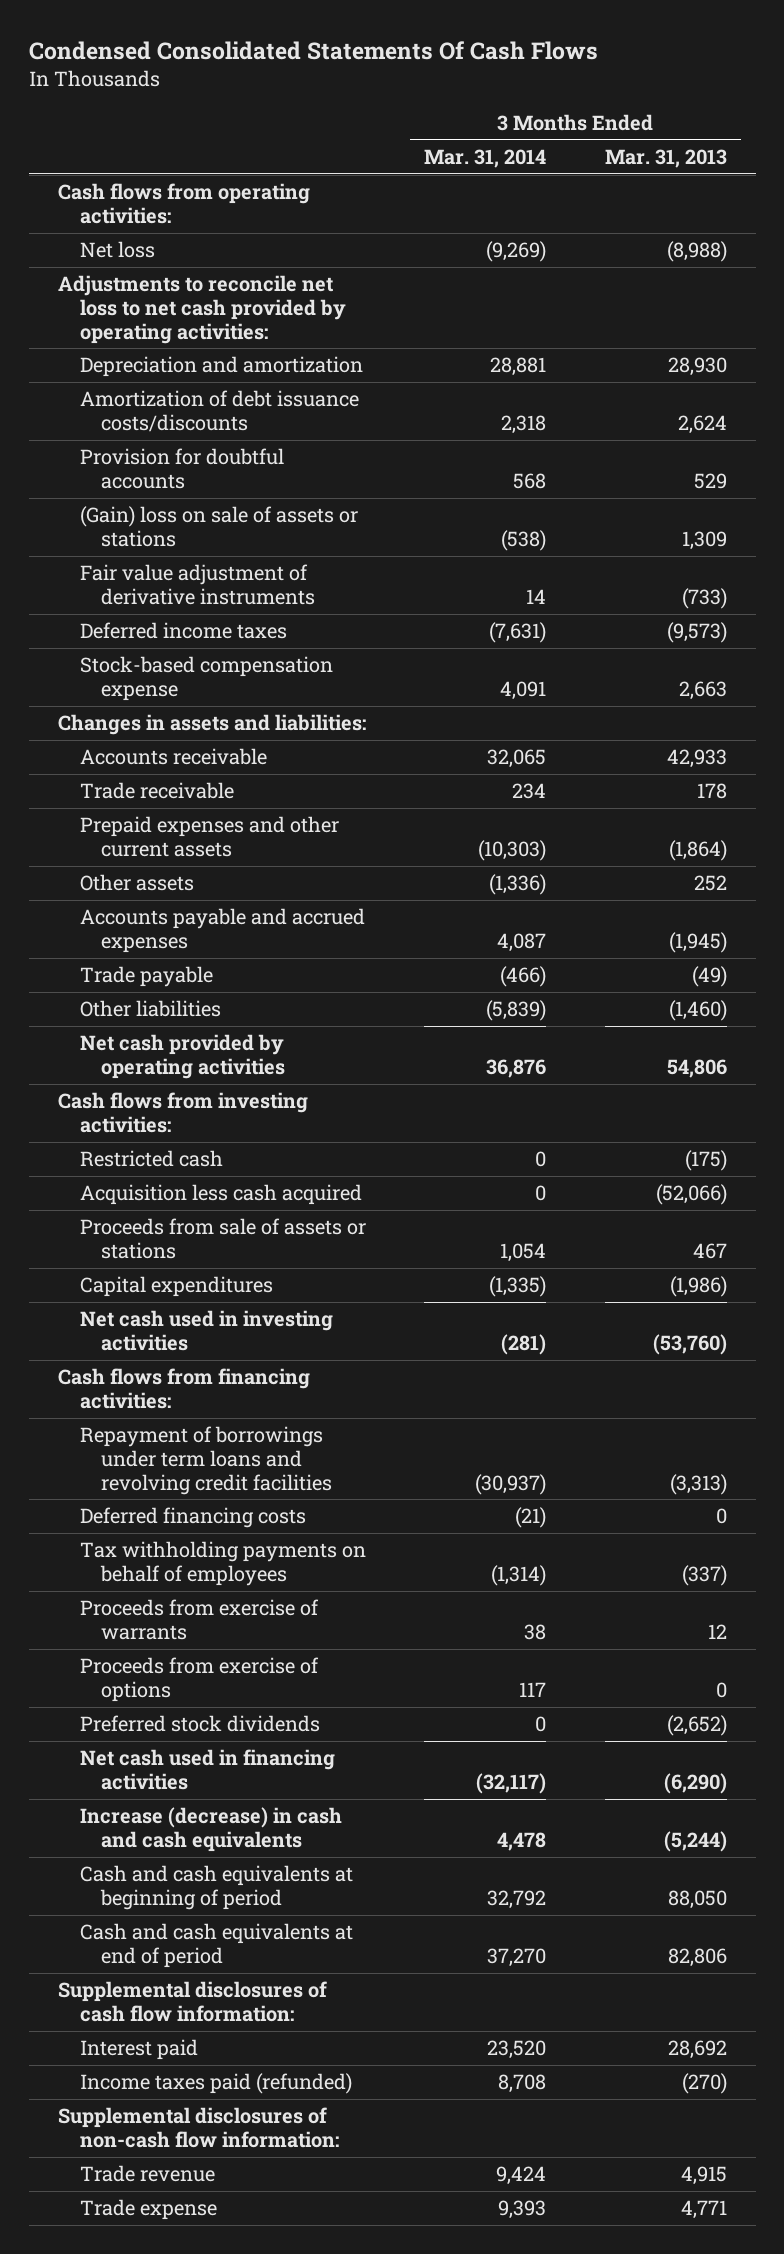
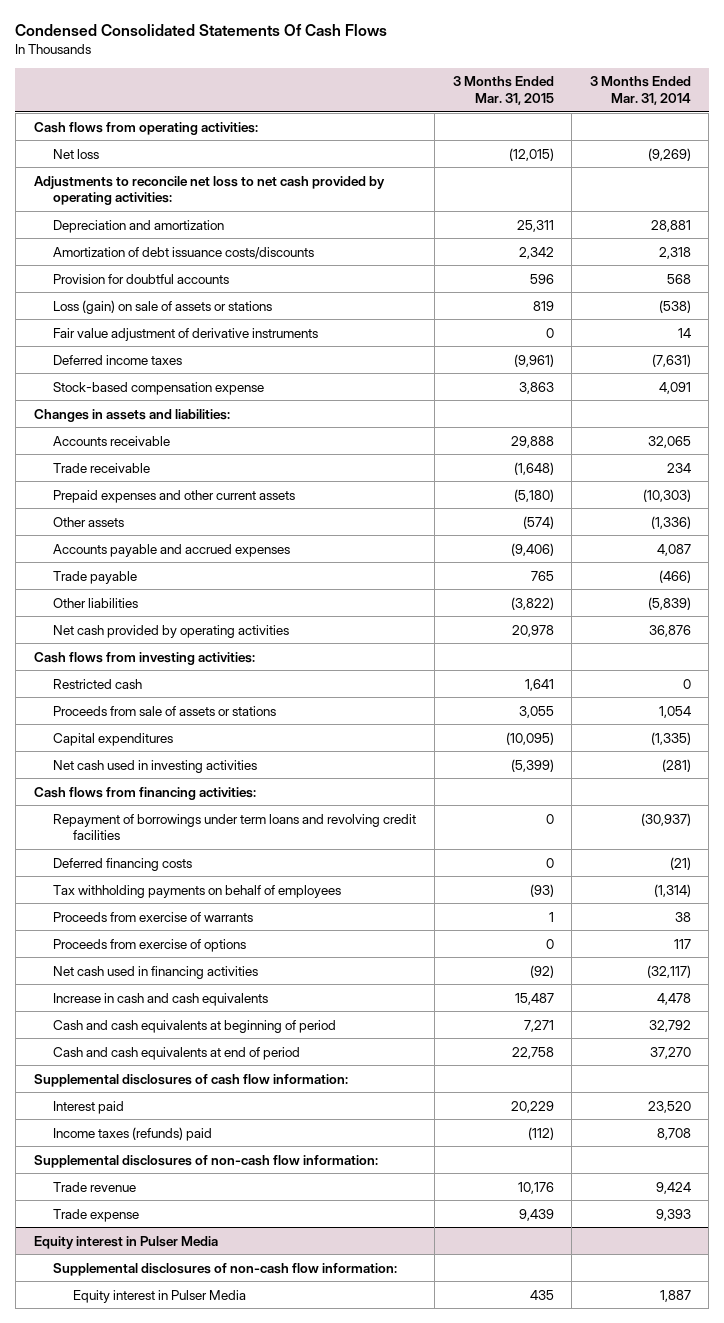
[604,149,727,169] Mar. 31, 2013 -> none
none -> [452,76,554,105] 3 Months Ended Mar. 31, 2015
[79,506,358,547] (Gain) loss on sale of assets or stations -> [53,299,273,314] Loss (gain) on sale of assets or stations
[79,1184,362,1206] Acquisition less cash acquired -> none
[79,1715,320,1733] Preferred stock dividends -> none
[79,1807,342,1852] Increase (decrease) in cash and cash equivalents -> [53,992,269,1006] Increase in cash and cash equivalents
[79,2073,352,2095] Income taxes paid (refunded) -> [53,1126,213,1141] Income taxes (refunds) paid
none -> [33,1235,218,1249] Equity interest in Pulser Media
none -> [53,1262,398,1276] Supplemental disclosures of non-cash flow information:
none -> [73,1289,247,1303] Equity interest in Pulser Media

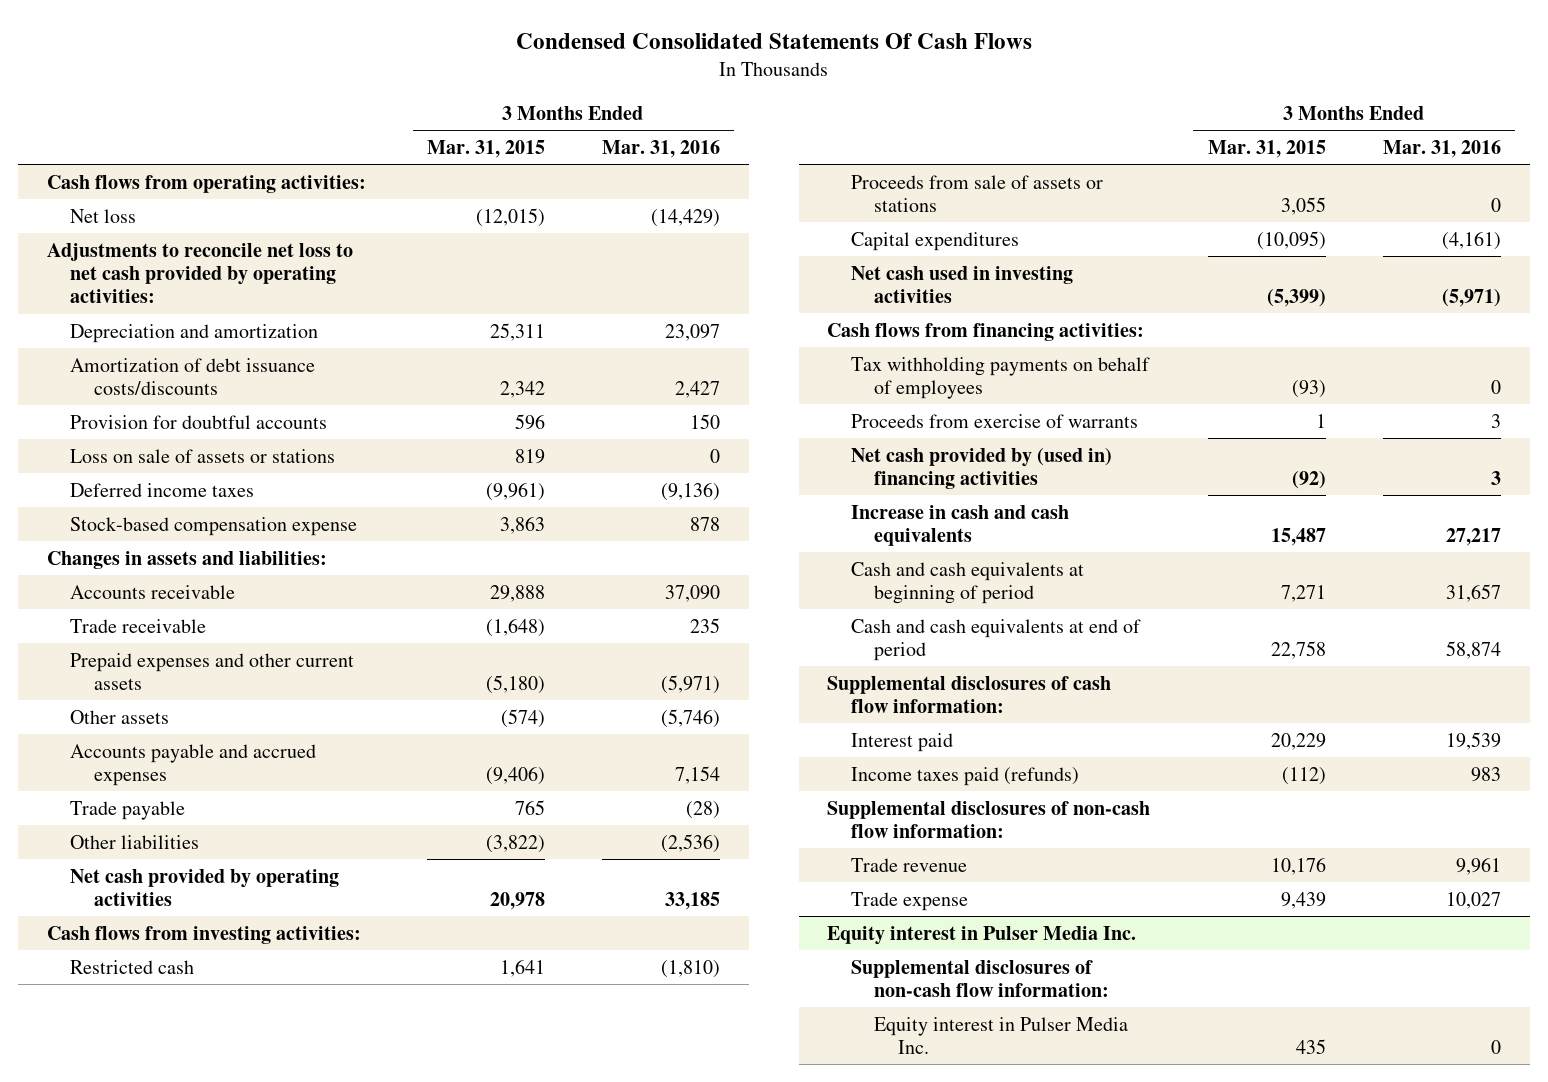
[589,76,691,105] 3 Months Ended Mar. 31, 2014 -> none
none -> [602,140,721,159] Mar. 31, 2016
[53,327,319,341] Fair value adjustment of derivative instruments -> none
[53,299,273,314] Loss (gain) on sale of assets or stations -> [70,448,336,463] Loss on sale of assets or stations
[53,813,417,841] Repayment of borrowings under term loans and revolving credit facilities -> none
[53,857,193,871] Deferred financing costs -> none
[53,938,247,952] Proceeds from exercise of options -> none
[53,965,259,979] Net cash used in financing activities -> [850,447,1112,489] Net cash provided by (used in) financing activities
[53,1126,213,1141] Income taxes (refunds) paid -> [850,766,1079,786] Income taxes paid (refunds)
[33,1235,218,1249] Equity interest in Pulser Media -> [827,925,1137,945] Equity interest in Pulser Media Inc.
[73,1289,247,1303] Equity interest in Pulser Media -> [874,1016,1129,1054] Equity interest in Pulser Media Inc.

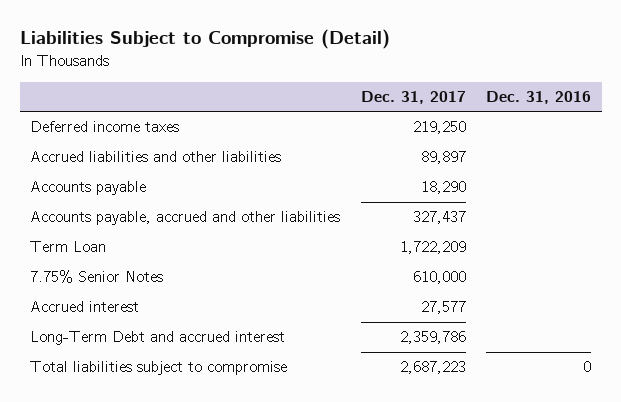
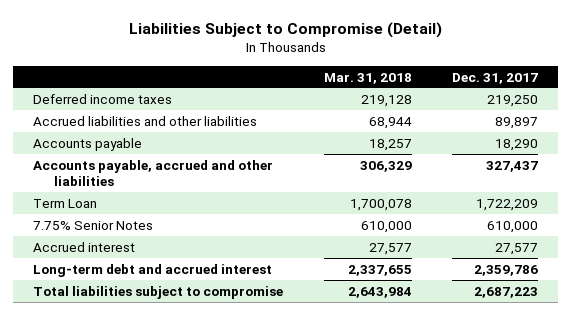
[486,91,592,105] Dec. 31, 2016 -> none
none -> [323,72,412,84] Mar. 31, 2018
[29,331,285,346] Long-Term Debt and accrued interest -> [33,263,273,277] Long-term debt and accrued interest

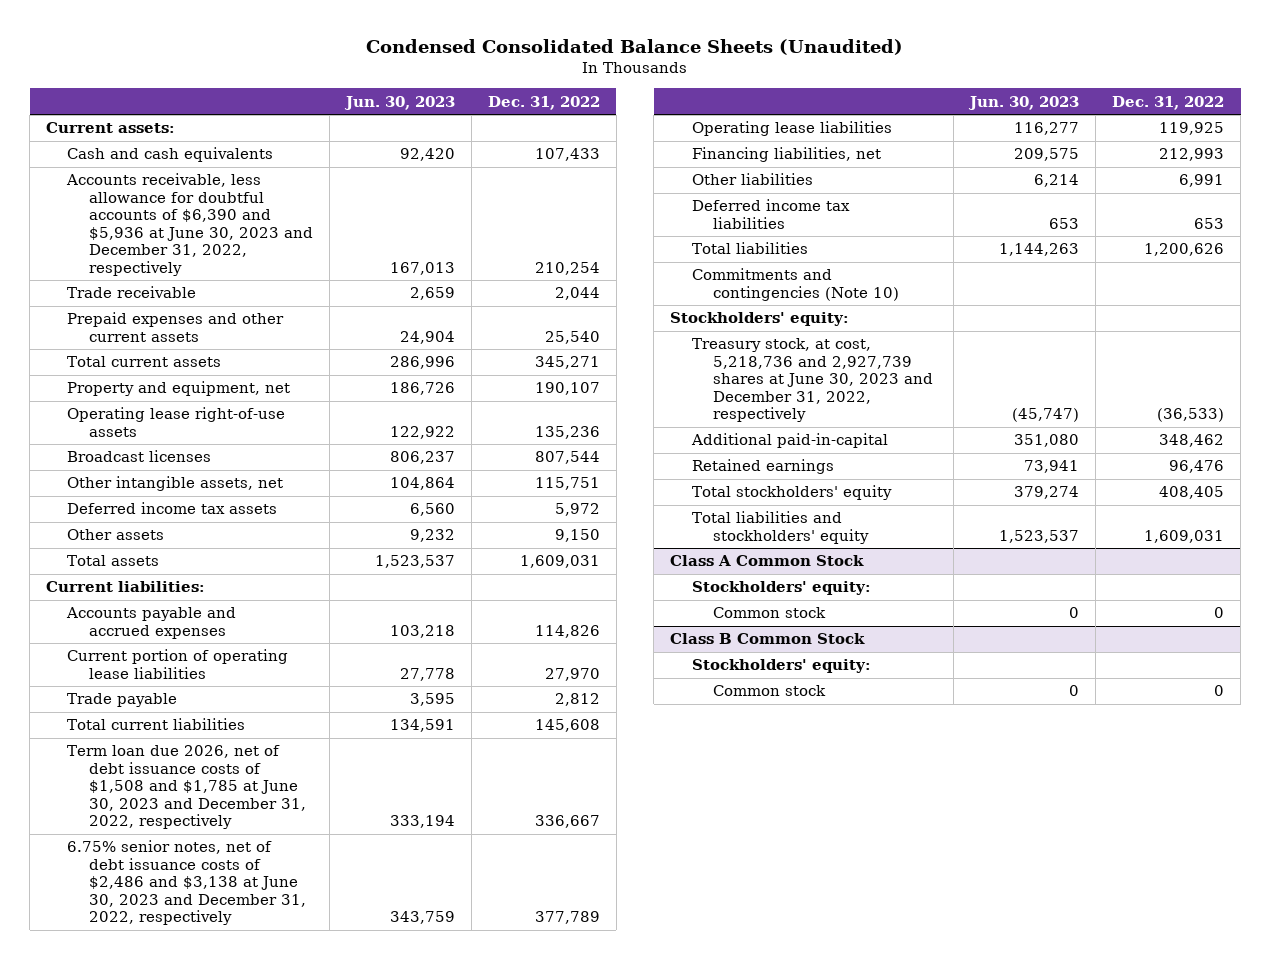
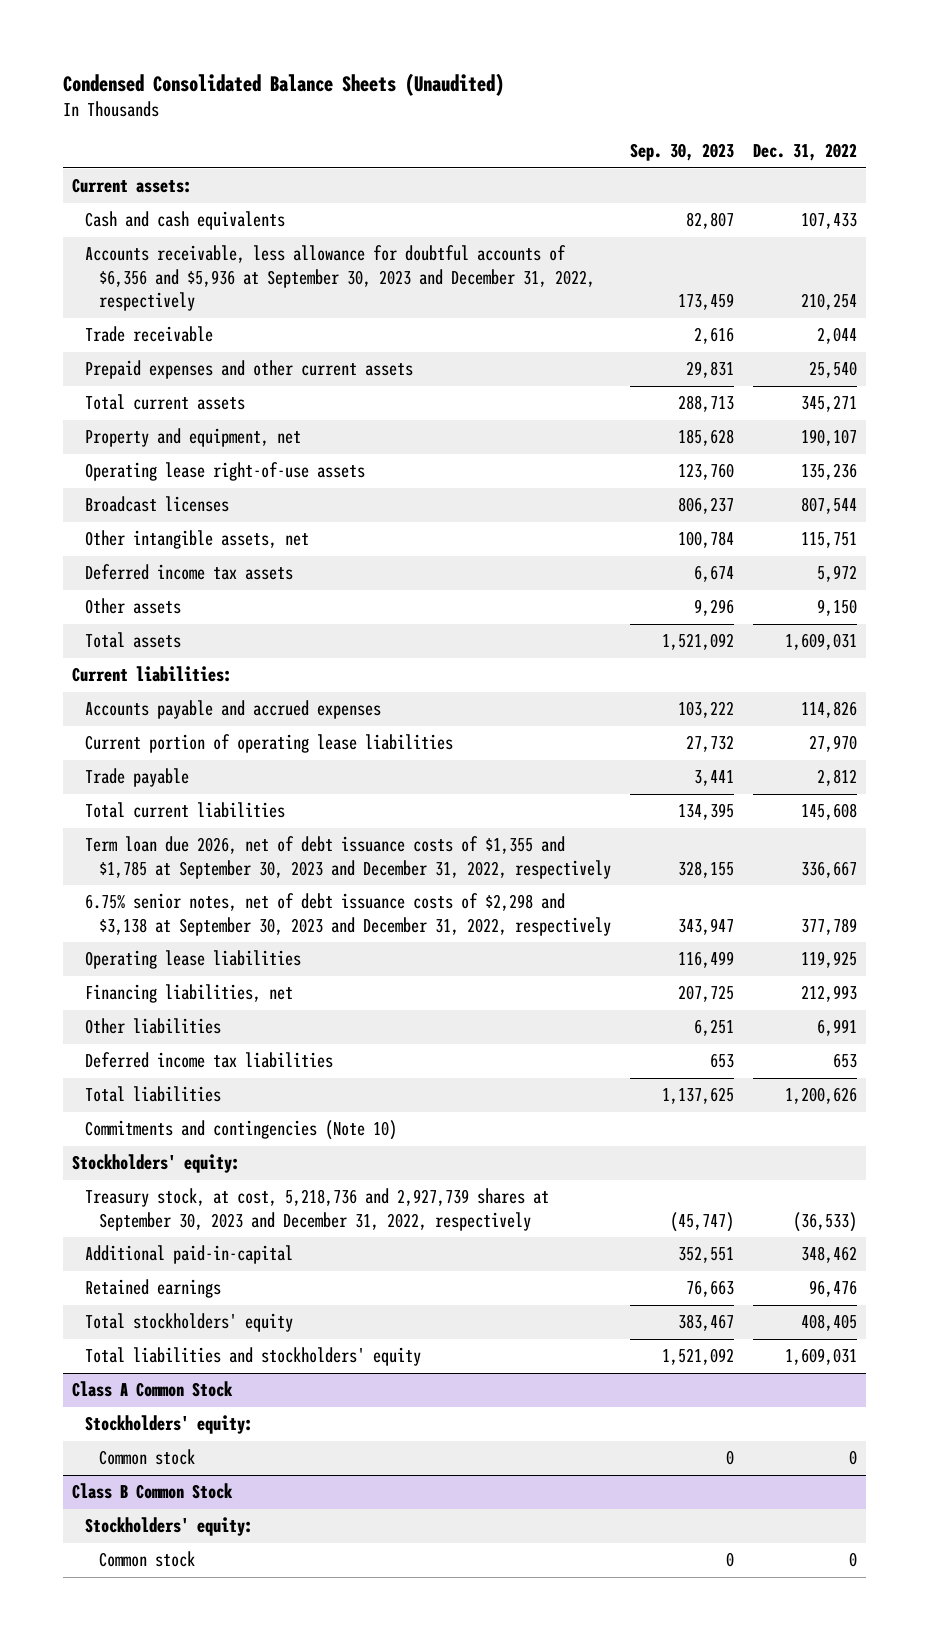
[343,95,455,110] Jun. 30, 2023 -> none
none -> [629,143,734,162] Sep. 30, 2023
[66,173,313,276] Accounts receivable, less allowance for doubtful accounts of $6,390 and $5,936 at June 30, 2023 and December 31, 2022, respectively -> [85,245,595,312] Accounts receivable, less allowance for doubtful accounts of $6,356 and $5,936 at September 30, 2023 and December 31, 2022, respectively
[67,745,306,830] Term loan due 2026, net of debt issuance costs of $1,508 and $1,785 at June 30, 2023 and December 31, 2022, respectively -> [85,836,611,879] Term loan due 2026, net of debt issuance costs of $1,355 and $1,785 at September 30, 2023 and December 31, 2022, respectively
[67,840,306,926] 6.75% senior notes, net of debt issuance costs of $2,486 and $3,138 at June 30, 2023 and December 31, 2022, respectively -> [85,893,611,936] 6.75% senior notes, net of debt issuance costs of $2,298 and $3,138 at September 30, 2023 and December 31, 2022, respectively
[691,338,933,423] Treasury stock, at cost, 5,218,736 and 2,927,739 shares at June 30, 2023 and December 31, 2022, respectively -> [85,1188,550,1231] Treasury stock, at cost, 5,218,736 and 2,927,739 shares at September 30, 2023 and December 31, 2022, respectively

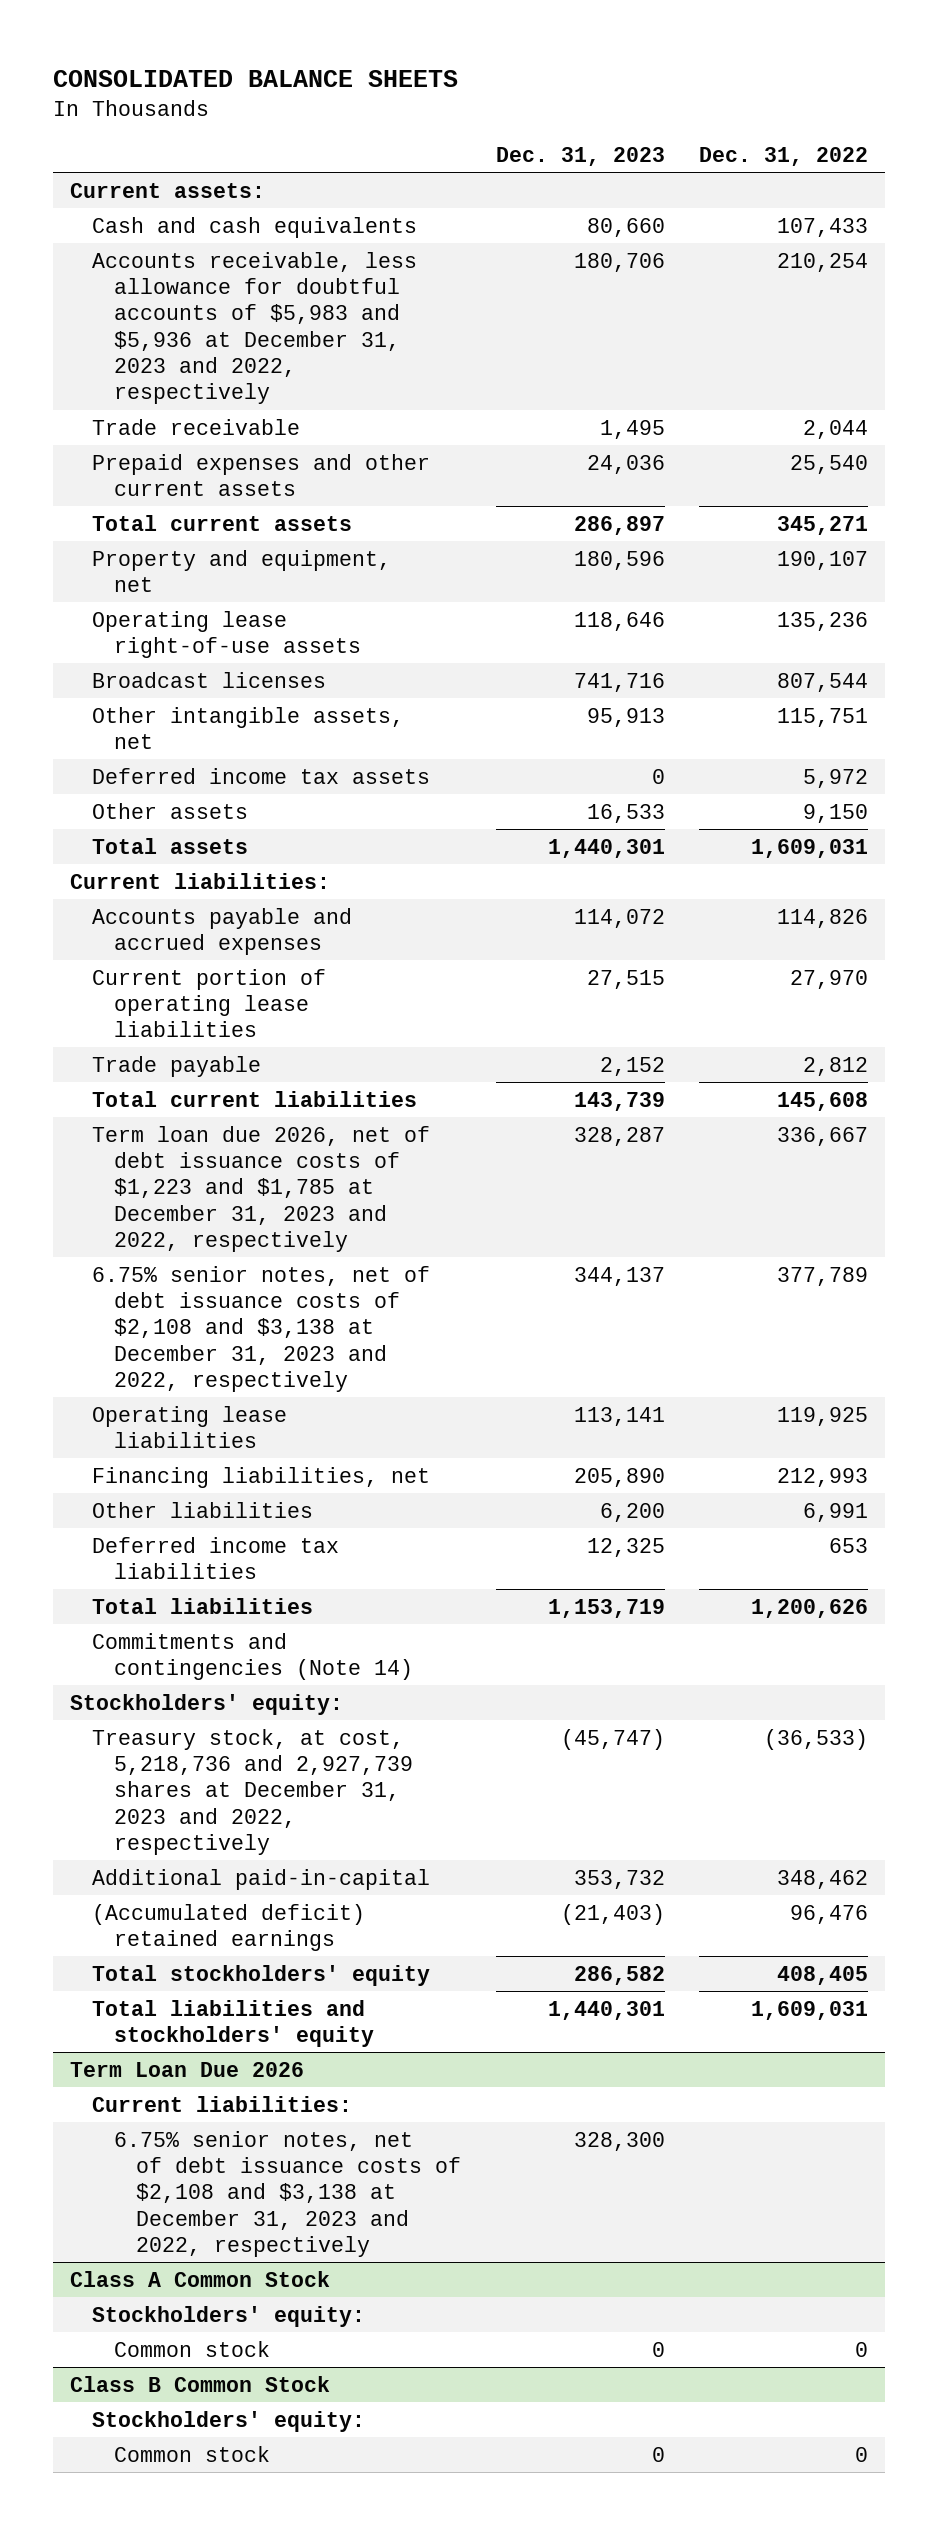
[62,73,504,97] Condensed Consolidated Balance Sheets (Unaudited) -> [52,69,458,87] CONSOLIDATED BALANCE SHEETS
[629,143,734,162] Sep. 30, 2023 -> none
none -> [495,147,665,167] Dec. 31, 2023
[85,245,595,312] Accounts receivable, less allowance for doubtful accounts of $6,356 and $5,936 at September 30, 2023 and December 31, 2022, respectively -> [92,251,418,405] Accounts receivable, less allowance for doubtful accounts of $5,983 and $5,936 at December 31, 2023 and 2022, respectively
[85,836,611,879] Term loan due 2026, net of debt issuance costs of $1,355 and $1,785 at September 30, 2023 and December 31, 2022, respectively -> [92,1125,431,1253] Term loan due 2026, net of debt issuance costs of $1,223 and $1,785 at December 31, 2023 and 2022, respectively
[85,893,611,936] 6.75% senior notes, net of debt issuance costs of $2,298 and $3,138 at September 30, 2023 and December 31, 2022, respectively -> [92,1265,431,1393] 6.75% senior notes, net of debt issuance costs of $2,108 and $3,138 at December 31, 2023 and 2022, respectively
[85,1120,398,1141] Commitments and contingencies (Note 10) -> [92,1632,414,1680] Commitments and contingencies (Note 14)
[85,1188,550,1231] Treasury stock, at cost, 5,218,736 and 2,927,739 shares at September 30, 2023 and December 31, 2022, respectively -> [92,1728,414,1856] Treasury stock, at cost, 5,218,736 and 2,927,739 shares at December 31, 2023 and 2022, respectively
[85,1279,222,1299] Retained earnings -> [92,1903,366,1951] (Accumulated deficit) retained earnings
none -> [70,2061,305,2077] Term Loan Due 2026
none -> [92,2095,353,2112] Current liabilities:
none -> [114,2130,462,2258] 6.75% senior notes, net of debt issuance costs of $2,108 and $3,138 at December 31, 2023 and 2022, respectively

